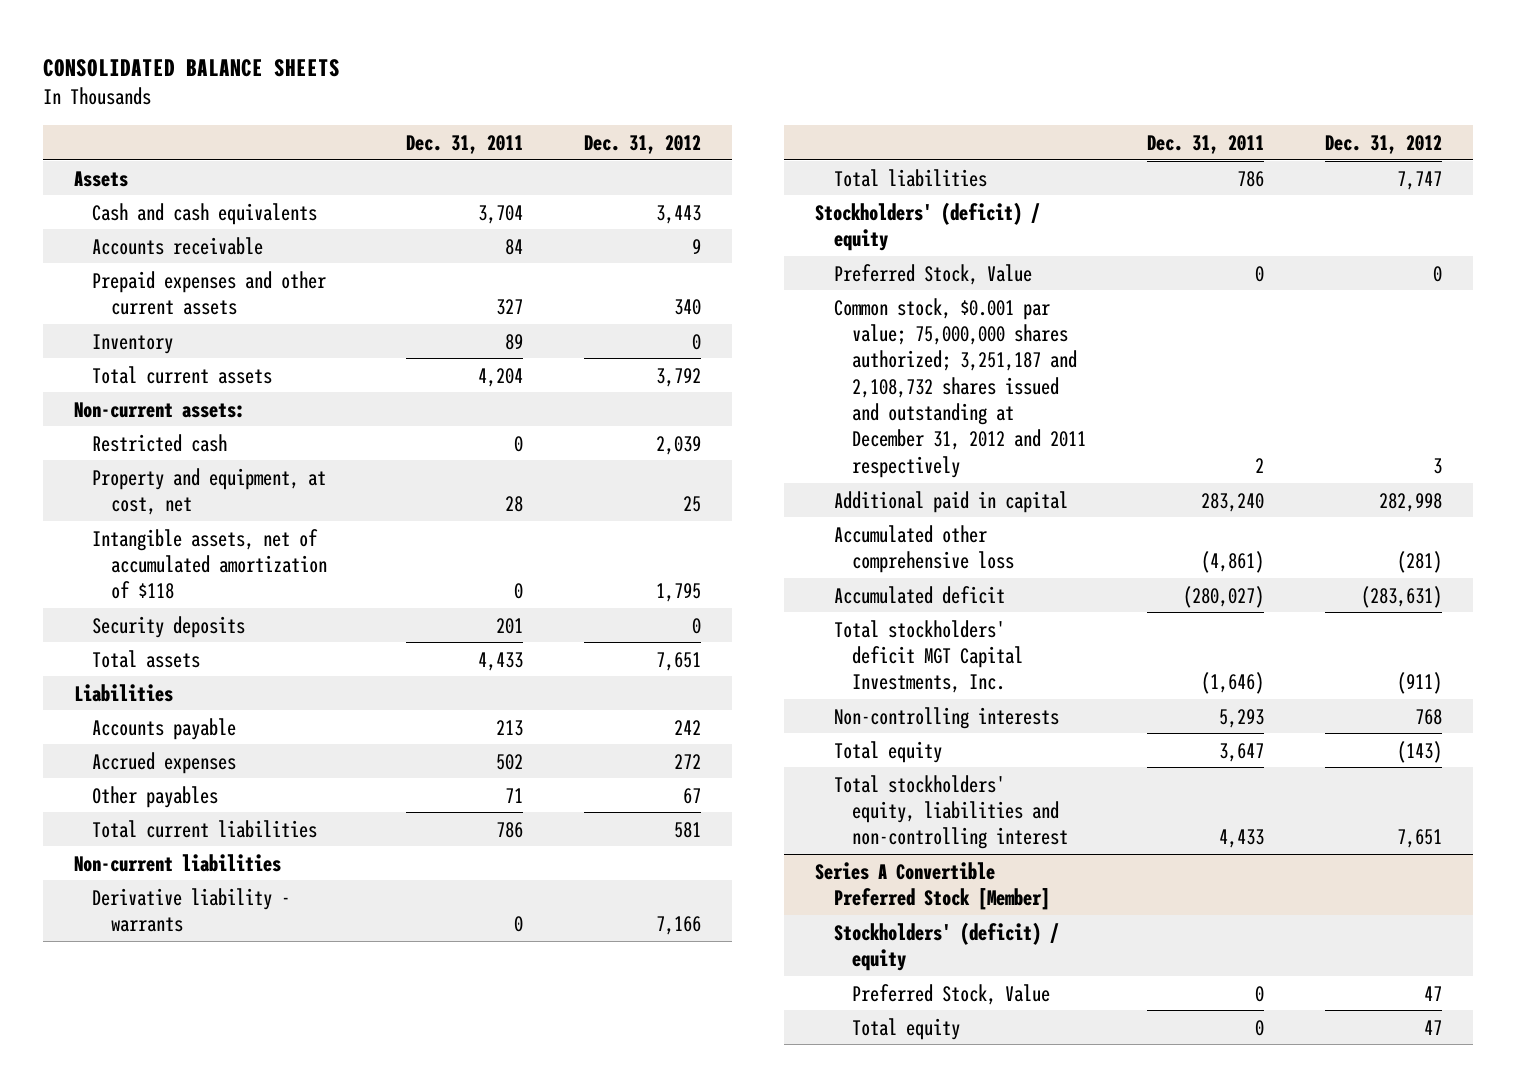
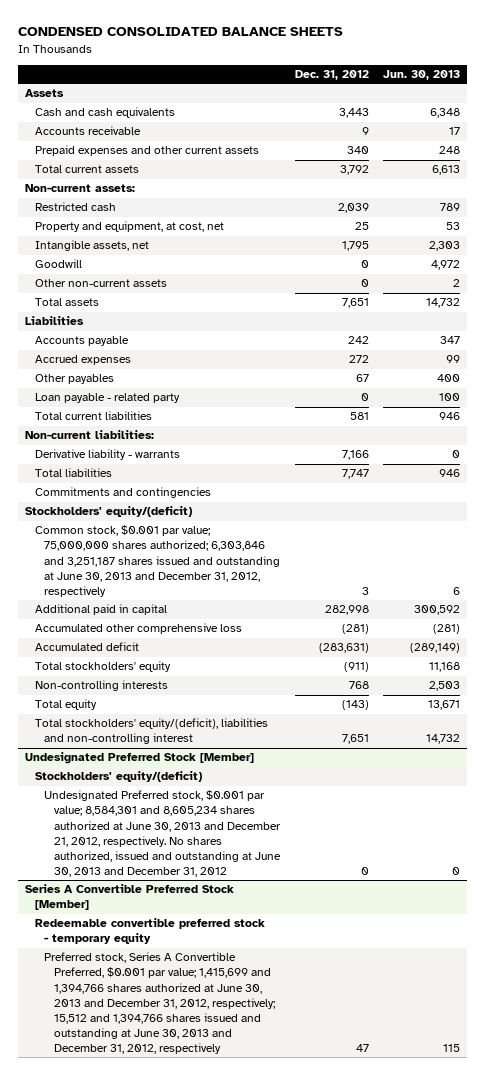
[43,58,341,77] CONSOLIDATED BALANCE SHEETS -> [17,27,343,37] CONDENSED CONSOLIDATED BALANCE SHEETS
[406,135,524,155] Dec. 31, 2011 -> none
none -> [382,70,460,81] Jun. 30, 2013
[92,333,174,354] Inventory -> none
[92,615,246,638] Security deposits -> none
[92,528,328,600] Intangible assets, net of accumulated amortization of $118 -> [34,240,149,252] Intangible assets, net
none -> [34,259,82,269] Goodwill
none -> [34,279,167,288] Other non-current assets
none -> [34,393,180,404] Loan payable - related party
[73,853,281,872] Non-current liabilities -> [24,430,154,440] Non-current liabilities:
[833,263,1032,285] Preferred Stock, Value -> none
none -> [34,487,211,499] Commitments and contingencies
[814,201,1040,251] Stockholders' (deficit) / equity -> [24,506,192,518] Stockholders' equity/(deficit)
[833,297,1087,478] Common stock, $0.001 par value; 75,000,000 shares authorized; 3,251,187 and 2,108,732 shares issued and outstanding at December 31, 2012 and 2011 respectively -> [34,525,281,597] Common stock, $0.001 par value; 75,000,000 shares authorized; 6,303,846 and 3,251,187 shares issued and outstanding at June 30, 2013 and December 31, 2012, respectively
[833,619,1024,694] Total stockholders' deficit MGT Capital Investments, Inc. -> [34,661,171,673] Total stockholders' equity
[833,774,1069,850] Total stockholders' equity, liabilities and non-controlling interest -> [34,718,268,745] Total stockholders' equity/(deficit), liabilities and non-controlling interest
none -> [24,752,254,765] Undesignated Preferred Stock [Member]
none -> [34,771,202,783] Stockholders' equity/(deficit)
none -> [44,790,281,877] Undesignated Preferred stock, $0.001 par value; 8,584,301 and 8,605,234 shares authorized at June 30, 2013 and December 21, 2012, respectively. No shares authorized, issued and outstanding at June 30, 2013 and December 31, 2012
[833,921,1059,971] Stockholders' (deficit) / equity -> none
[852,983,1051,1005] Preferred Stock, Value -> none
[852,1017,961,1040] Total equity -> none
none -> [34,918,265,945] Redeemable convertible preferred stock - temporary equity
none -> [44,952,275,1054] Preferred stock, Series A Convertible Preferred, $0.001 par value; 1,415,699 and 1,394,766 shares authorized at June 30, 2013 and December 31, 2012, respectively; 15,512 and 1,394,766 shares issued and outstanding at June 30, 2013 and December 31, 2012, respectively

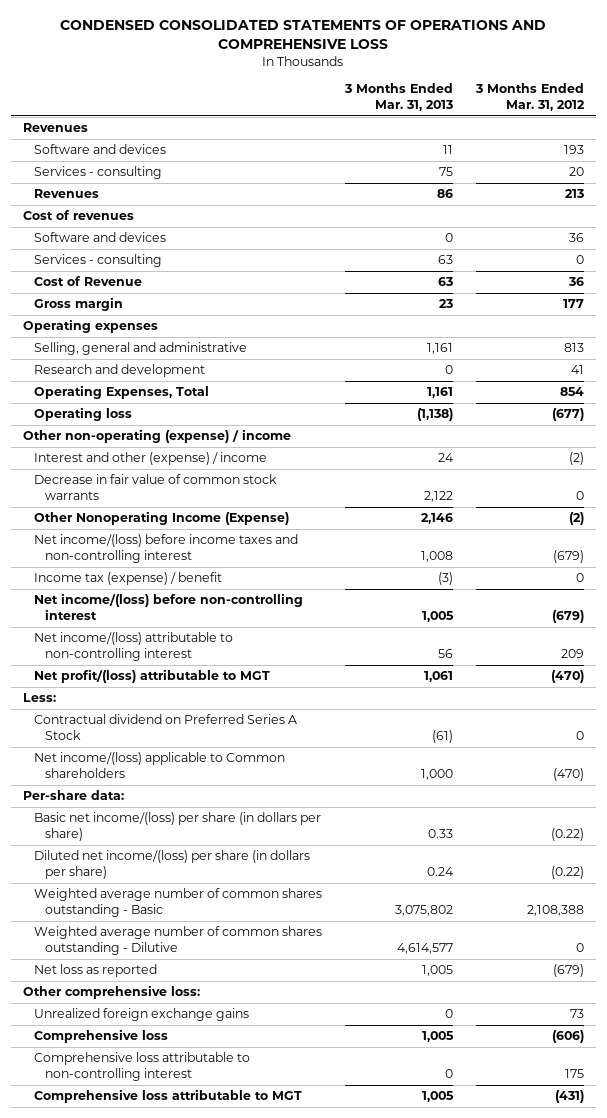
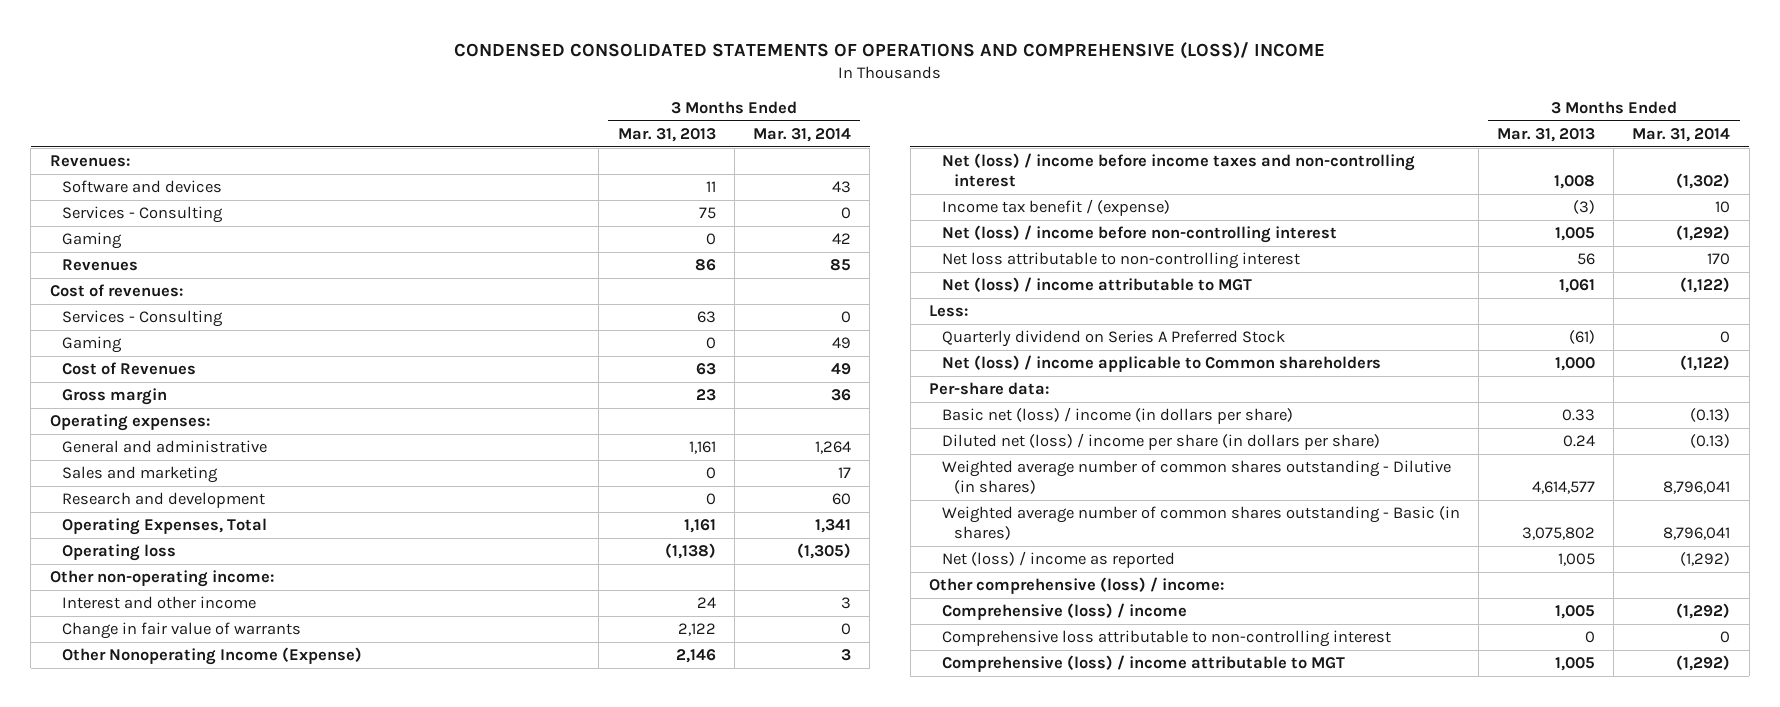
[60,20,547,50] CONDENSED CONSOLIDATED STATEMENTS OF OPERATIONS AND COMPREHENSIVE LOSS -> [453,42,1325,60] CONDENSED CONSOLIDATED STATEMENTS OF OPERATIONS AND COMPREHENSIVE (LOSS)/ INCOME
[474,83,585,112] 3 Months Ended Mar. 31, 2012 -> none
none -> [752,127,851,142] Mar. 31, 2014
[22,123,88,133] Revenues -> [49,155,130,168] Revenues:
[33,166,162,180] Services - consulting -> [62,206,224,224] Services - Consulting
none -> [62,232,123,250] Gaming
[33,232,166,243] Software and devices -> none
[22,210,134,221] Cost of revenues -> [49,284,183,298] Cost of revenues:
[33,254,162,268] Services - consulting -> [62,310,224,328] Services - Consulting
none -> [62,336,123,354] Gaming
[33,276,142,287] Cost of Revenue -> [62,362,197,376] Cost of Revenues
[22,319,158,334] Operating expenses -> [49,414,210,432] Operating expenses:
[33,342,247,356] Selling, general and administrative -> [62,440,268,454] General and administrative
none -> [62,466,219,484] Sales and marketing
[22,429,291,444] Other non-operating (expense) / income -> [49,570,274,588] Other non-operating income:
[33,452,267,466] Interest and other (expense) / income -> [62,596,257,610] Interest and other income
[33,474,277,501] Decrease in fair value of common stock warrants -> [62,622,302,640] Change in fair value of warrants
[33,534,298,564] Net income/(loss) before income taxes and non-controlling interest -> [941,153,1415,188] Net (loss) / income before income taxes and non-controlling interest
[33,572,222,586] Income tax (expense) / benefit -> [941,199,1170,217] Income tax benefit / (expense)
[33,593,303,621] Net income/(loss) before non-controlling interest -> [941,225,1337,244] Net (loss) / income before non-controlling interest
[33,632,233,662] Net income/(loss) attributable to non-controlling interest -> [941,252,1300,270] Net loss attributable to non-controlling interest
[33,669,270,684] Net profit/(loss) attributable to MGT -> [941,277,1252,293] Net (loss) / income attributable to MGT
[33,714,297,741] Contractual dividend on Preferred Series A Stock -> [941,330,1285,348] Quarterly dividend on Series A Preferred Stock
[33,752,285,779] Net income/(loss) applicable to Common shareholders -> [941,355,1381,373] Net (loss) / income applicable to Common shareholders
[33,1008,249,1022] Unrealized foreign exchange gains -> none
[33,812,321,842] Basic net income/(loss) per share (in dollars per share) -> [941,407,1293,425] Basic net (loss) / income (in dollars per share)
[33,850,310,880] Diluted net income/(loss) per share (in dollars per share) -> [941,433,1380,451] Diluted net (loss) / income per share (in dollars per share)
[33,888,322,918] Weighted average number of common shares outstanding - Basic -> [941,460,1451,495] Weighted average number of common shares outstanding - Dilutive (in shares)
[394,905,453,917] 3,075,802 -> [1531,481,1595,495] 4,614,577
[33,926,322,956] Weighted average number of common shares outstanding - Dilutive -> [941,506,1460,541] Weighted average number of common shares outstanding - Basic (in shares)
[396,943,453,955] 4,614,577 -> [1521,527,1595,541] 3,075,802
[33,964,157,978] Net loss as reported -> [941,551,1175,569] Net (loss) / income as reported
[22,985,200,1000] Other comprehensive loss: -> [928,577,1224,595] Other comprehensive (loss) / income:
[33,1029,168,1044] Comprehensive loss -> [941,603,1187,621] Comprehensive (loss) / income
[33,1089,302,1104] Comprehensive loss attributable to MGT -> [941,655,1345,673] Comprehensive (loss) / income attributable to MGT

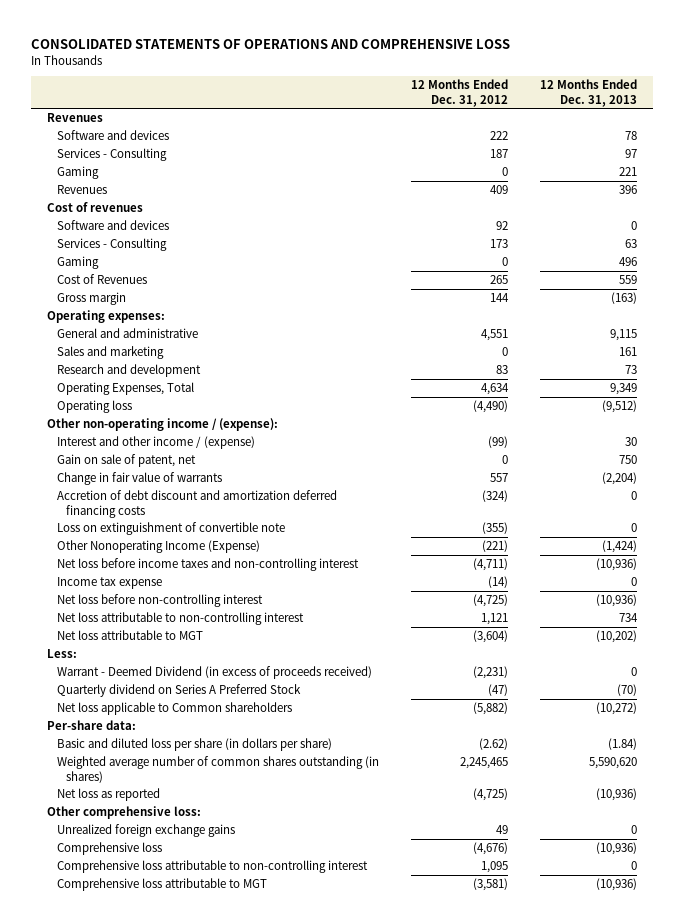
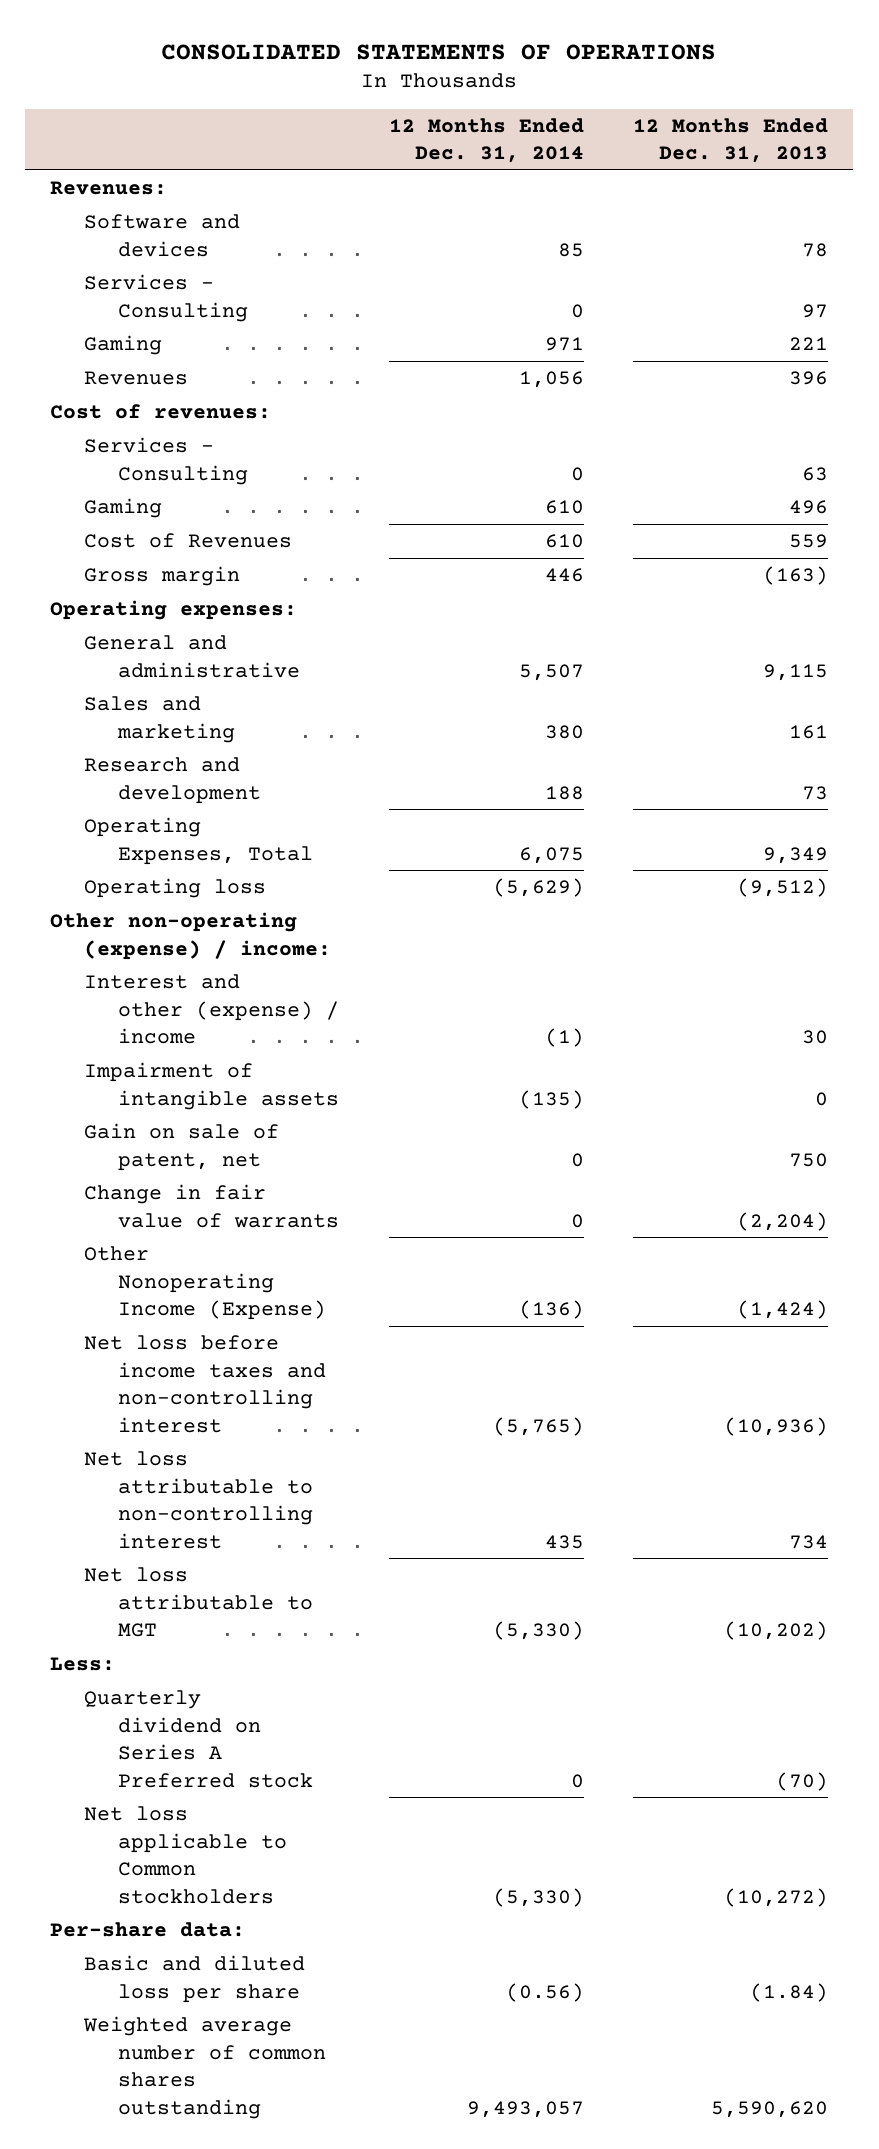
[31,39,511,50] CONSOLIDATED STATEMENTS OF OPERATIONS AND COMPREHENSIVE LOSS -> [161,43,717,60] CONSOLIDATED STATEMENTS OF OPERATIONS
[410,79,508,107] 12 Months Ended Dec. 31, 2012 -> none
none -> [388,117,584,164] 12 Months Ended Dec. 31, 2014
[47,113,104,123] Revenues -> [50,180,168,195] Revenues:
[56,220,169,231] Software and devices -> none
[47,202,144,213] Cost of revenues -> [50,403,272,419] Cost of revenues:
[47,418,279,432] Other non-operating income / (expense): -> [50,911,332,960] Other non-operating (expense) / income:
[56,436,255,450] Interest and other income / (expense) -> [84,973,340,1045] Interest and other (expense) / income
none -> [84,1061,340,1110] Impairment of intangible assets
[56,490,337,518] Accretion of debt discount and amortization deferred financing costs -> none
[56,522,285,536] Loss on extinguishment of convertible note -> none
[56,577,162,590] Income tax expense -> none
[56,594,263,608] Net loss before non-controlling interest -> none
[56,666,372,680] Warrant - Deemed Dividend (in excess of proceeds received) -> none
[56,684,301,698] Quarterly dividend on Series A Preferred Stock -> [84,1689,314,1788] Quarterly dividend on Series A Preferred stock
[56,702,292,716] Net loss applicable to Common shareholders -> [84,1805,288,1904] Net loss applicable to Common stockholders
[56,788,160,802] Net loss as reported -> none
[47,806,202,820] Other comprehensive loss: -> none
[56,824,235,838] Unrealized foreign exchange gains -> none
[56,842,162,856] Comprehensive loss -> none
[56,860,368,874] Comprehensive loss attributable to non-controlling interest -> none
[56,878,267,892] Comprehensive loss attributable to MGT -> none
[56,738,332,752] Basic and diluted loss per share (in dollars per share) -> [84,1954,306,2003] Basic and diluted loss per share
[56,756,379,783] Weighted average number of common shares outstanding (in shares) -> [83,2015,327,2119] Weighted average number of common shares outstanding

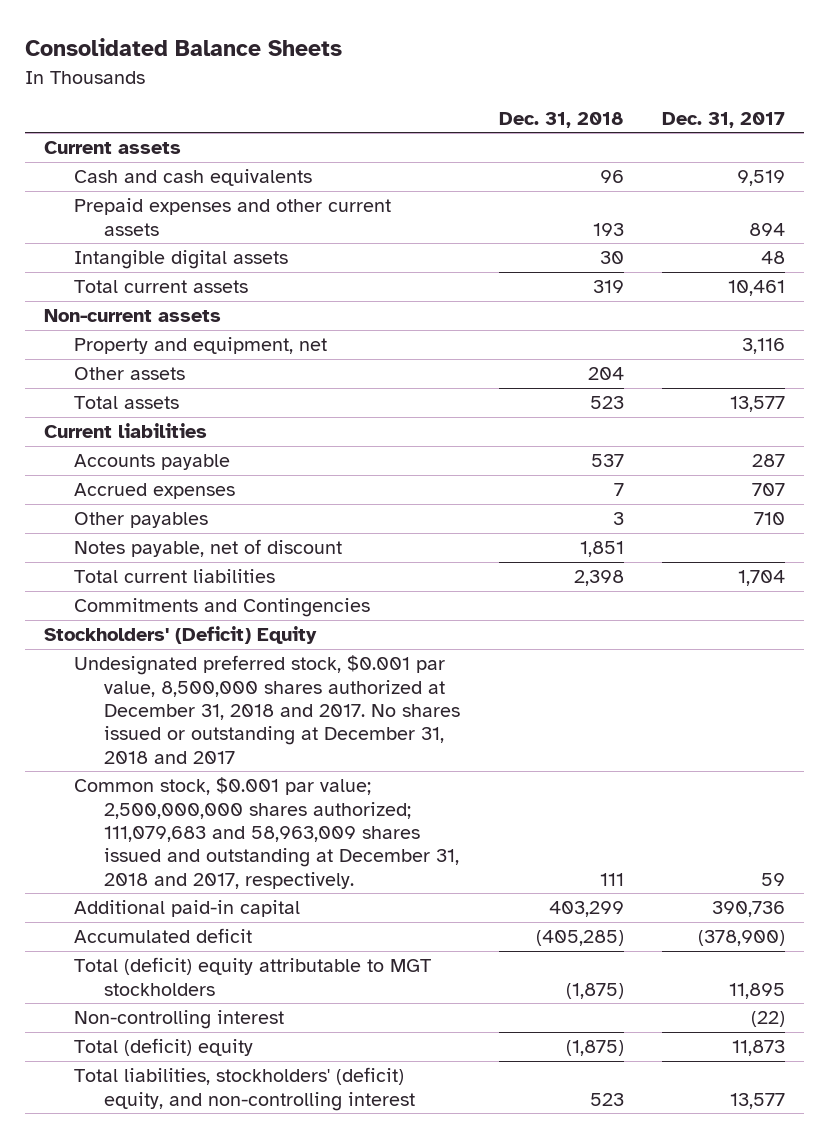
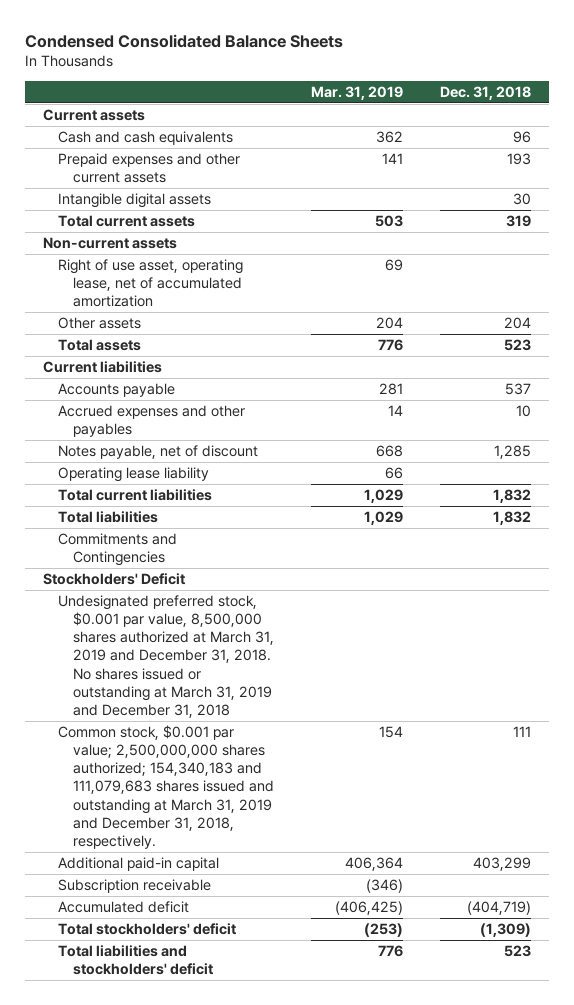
[25,38,343,57] Consolidated Balance Sheets -> [24,33,343,48] Condensed Consolidated Balance Sheets
[661,111,785,128] Dec. 31, 2017 -> none
none -> [311,85,404,100] Mar. 31, 2019
[74,337,328,355] Property and equipment, net -> none
none -> [58,259,244,308] Right of use asset, operating lease, net of accumulated amortization
[74,483,236,500] Accrued expenses -> none
[74,512,209,529] Other payables -> none
none -> [58,405,246,438] Accrued expenses and other payables
[579,541,624,558] 1,851 -> [493,445,531,460] 1,285
none -> [58,467,210,483] Operating lease liability
[573,570,624,587] 2,398 -> [492,489,531,504] 1,832
none -> [58,511,159,524] Total liabilities
[44,626,318,645] Stockholders' (Deficit) Equity -> [43,573,186,586] Stockholders' Deficit
[74,655,461,764] Undesignated preferred stock, $0.001 par value, 8,500,000 shares authorized at December 31, 2018 and 2017. No shares issued or outstanding at December 31, 2018 and 2017 -> [58,595,275,718] Undesignated preferred stock, $0.001 par value, 8,500,000 shares authorized at March 31, 2019 and December 31, 2018. No shares issued or outstanding at March 31, 2019 and December 31, 2018
[74,777,460,889] Common stock, $0.001 par value; 2,500,000,000 shares authorized; 111,079,683 and 58,963,009 shares issued and outstanding at December 31, 2018 and 2017, respectively. -> [58,725,275,849] Common stock, $0.001 par value; 2,500,000,000 shares authorized; 154,340,183 and 111,079,683 shares issued and outstanding at March 31, 2019 and December 31, 2018, respectively.
[74,1010,285,1030] Non-controlling interest -> none
[74,1038,254,1057] Total (deficit) equity -> none
none -> [58,879,212,894] Subscription receivable
[535,930,624,947] (405,285) -> [466,901,531,916] (404,719)
[74,957,432,996] Total (deficit) equity attributable to MGT stockholders -> [58,923,237,936] Total stockholders' deficit
[565,982,624,999] (1,875) -> [479,923,531,938] (1,309)
[74,1067,416,1111] Total liabilities, stockholders' (deficit) equity, and non-controlling interest -> [58,945,214,976] Total liabilities and stockholders' deficit

